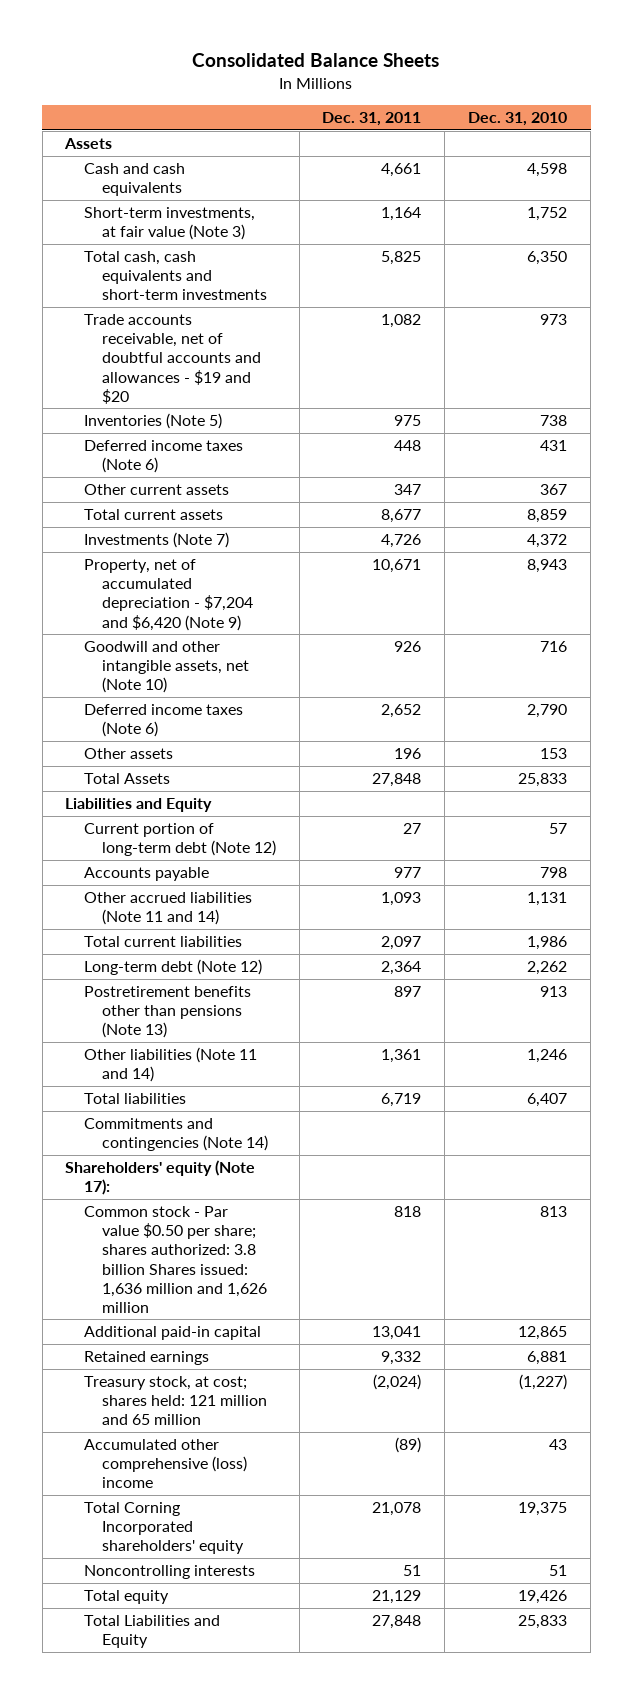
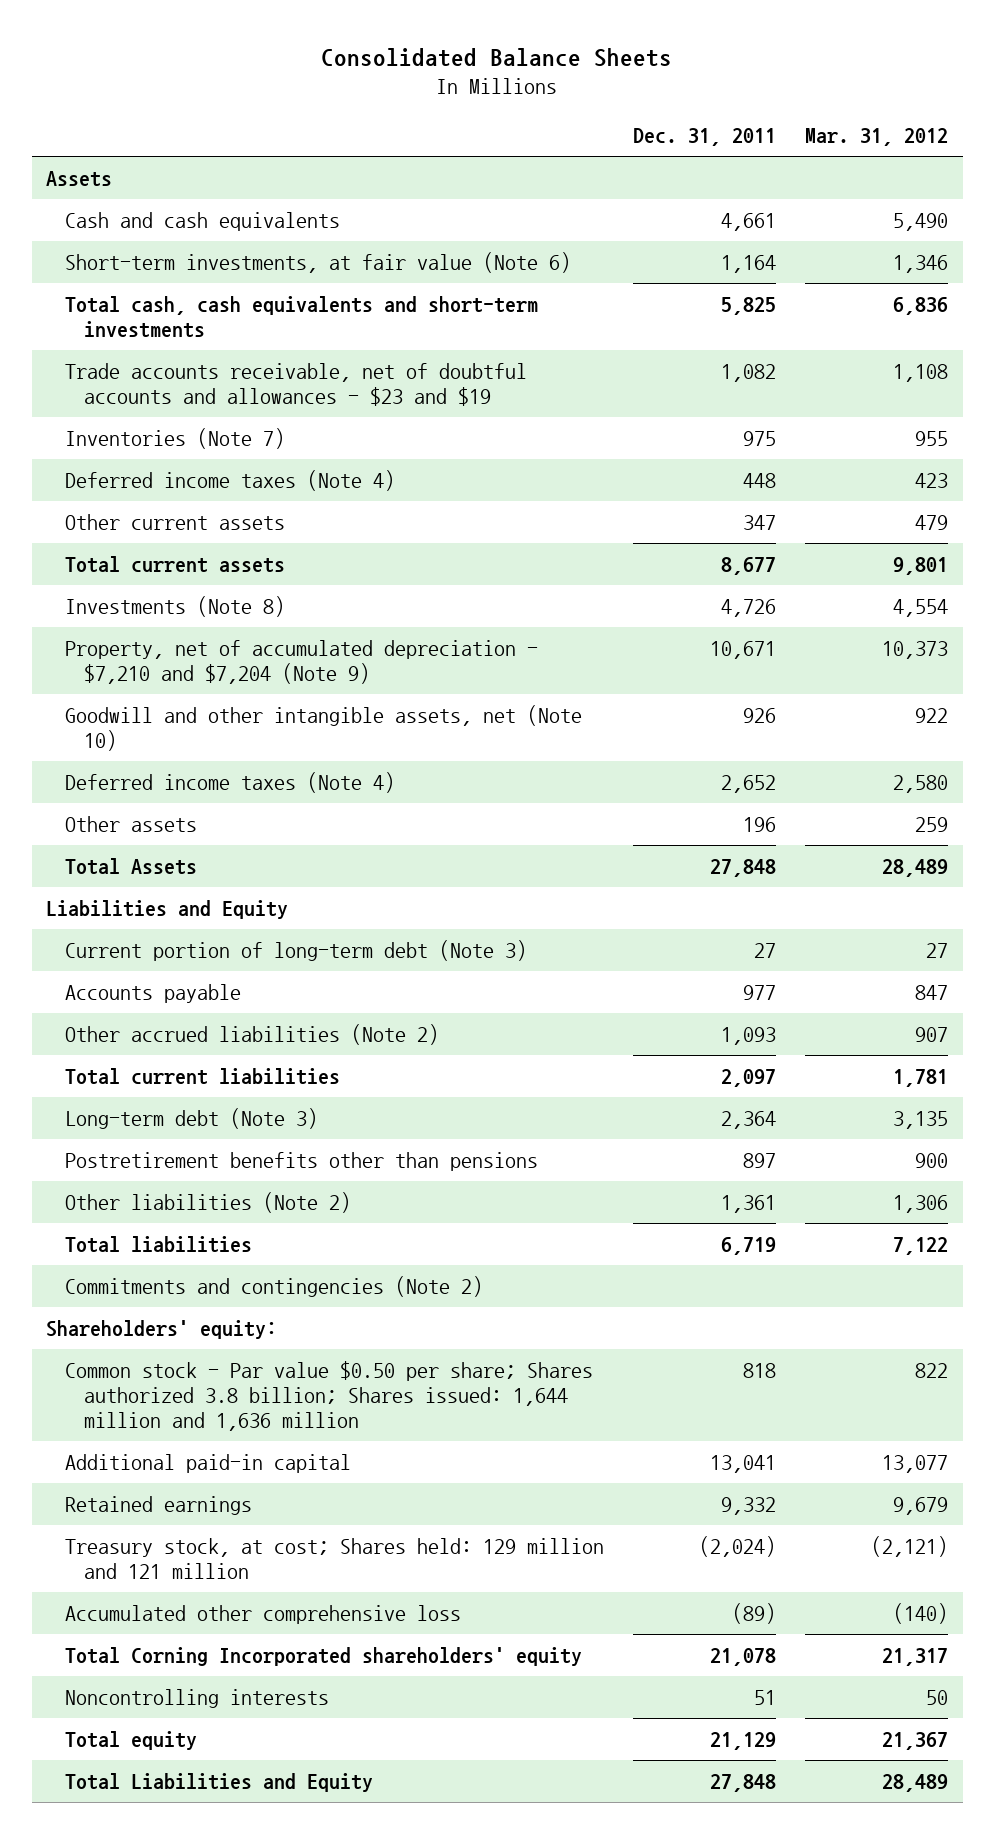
[468,112,568,127] Dec. 31, 2010 -> none
none -> [805,128,949,147] Mar. 31, 2012
[83,207,255,241] Short-term investments, at fair value (Note 3) -> [65,251,572,273] Short-term investments, at fair value (Note 6)
[83,314,261,404] Trade accounts receivable, net of doubtful accounts and allowances - $19 and $20 -> [65,362,528,407] Trade accounts receivable, net of doubtful accounts and allowances - $23 and $19
[83,413,222,430] Inventories (Note 5) -> [65,427,286,449] Inventories (Note 7)
[83,440,243,474] Deferred income taxes (Note 6) -> [65,469,396,491] Deferred income taxes (Note 4)
[83,532,229,549] Investments (Note 7) -> [65,595,286,617] Investments (Note 8)
[83,559,253,631] Property, net of accumulated depreciation - $7,204 and $6,420 (Note 9) -> [65,639,539,685] Property, net of accumulated depreciation - $7,210 and $7,204 (Note 9)
[83,704,243,738] Deferred income taxes (Note 6) -> [65,771,396,793] Deferred income taxes (Note 4)
[83,823,276,857] Current portion of long-term debt (Note 12) -> [65,939,528,961] Current portion of long-term debt (Note 3)
[83,892,252,926] Other accrued liabilities (Note 11 and 14) -> [65,1023,440,1045] Other accrued liabilities (Note 2)
[83,959,262,976] Long-term debt (Note 12) -> [65,1107,319,1129] Long-term debt (Note 3)
[83,986,251,1039] Postretirement benefits other than pensions (Note 13) -> [65,1151,539,1171] Postretirement benefits other than pensions
[83,1047,257,1083] Other liabilities (Note 11 and 14) -> [65,1191,352,1213] Other liabilities (Note 2)
[83,1118,268,1152] Commitments and contingencies (Note 14) -> [65,1275,484,1297] Commitments and contingencies (Note 2)
[65,1160,256,1196] Shareholders' equity (Note 17): -> [46,1319,278,1339] Shareholders' equity:
[83,1206,267,1313] Common stock - Par value $0.50 per share; shares authorized: 3.8 billion Shares issued: 1,636 million and 1,626 million -> [65,1360,594,1432] Common stock - Par value $0.50 per share; Shares authorized 3.8 billion; Shares issued: 1,644 million and 1,636 million
[83,1376,267,1426] Treasury stock, at cost; shares held: 121 million and 65 million -> [65,1537,605,1580] Treasury stock, at cost; Shares held: 129 million and 121 million
[83,1439,247,1489] Accumulated other comprehensive (loss) income -> [65,1604,462,1624] Accumulated other comprehensive loss

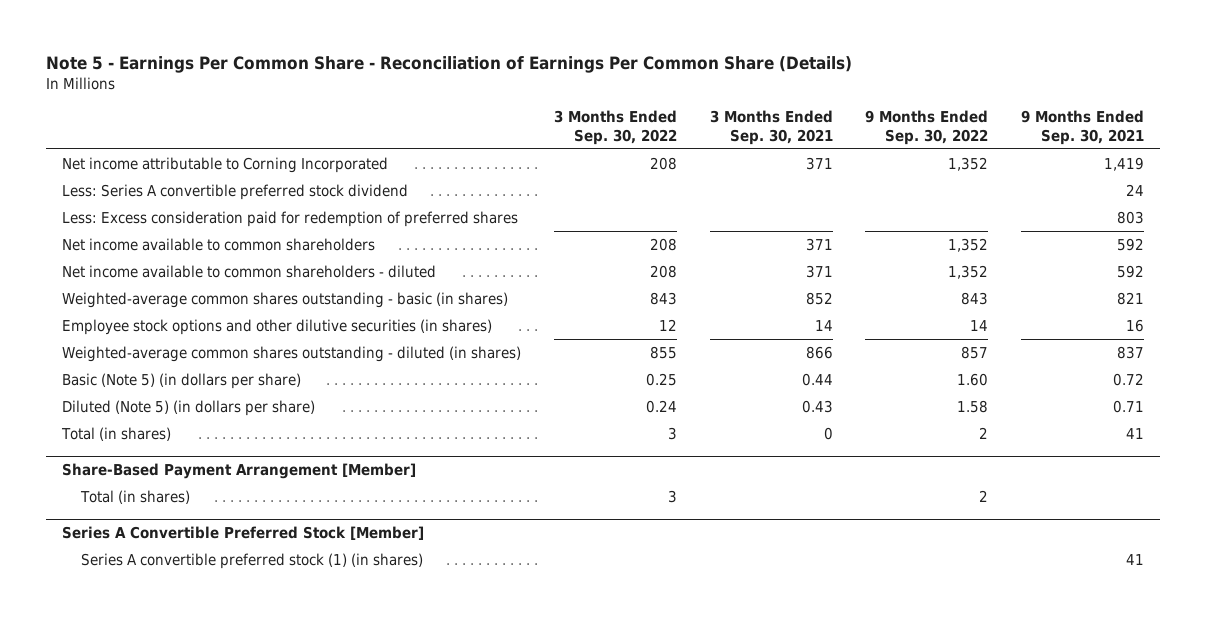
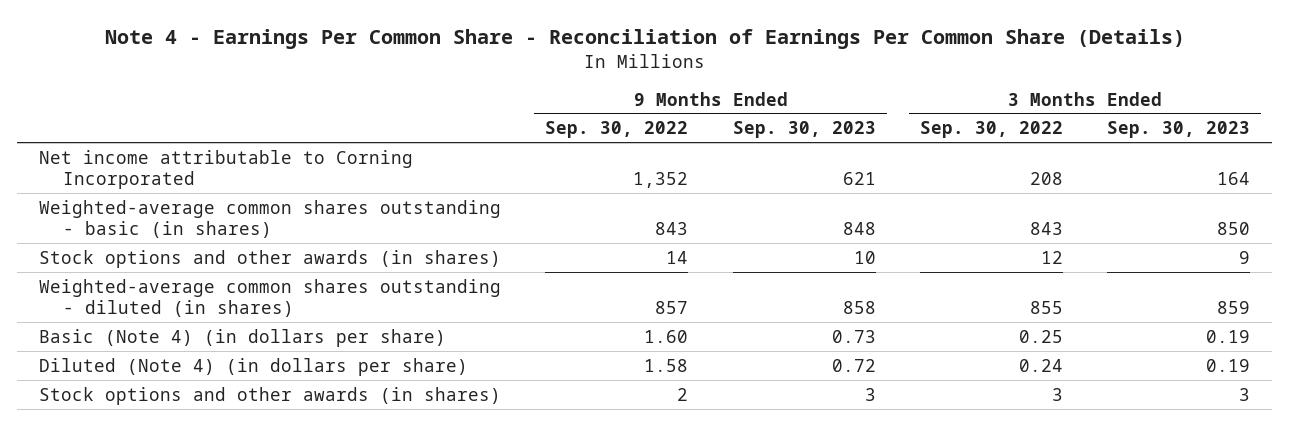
[45,55,852,73] Note 5 - Earnings Per Common Share - Reconciliation of Earnings Per Common Share (Details) -> [104,29,1185,50] Note 4 - Earnings Per Common Share - Reconciliation of Earnings Per Common Share (Details)
[709,110,833,145] 3 Months Ended Sep. 30, 2021 -> none
[1021,110,1145,145] 9 Months Ended Sep. 30, 2021 -> none
none -> [732,121,876,139] Sep. 30, 2023
none -> [1106,121,1250,139] Sep. 30, 2023
[62,183,409,200] Less: Series A convertible preferred stock dividend -> none
[62,210,519,227] Less: Excess consideration paid for redemption of preferred shares -> none
[62,237,376,251] Net income available to common shareholders -> none
[62,264,437,278] Net income available to common shareholders - diluted -> none
[62,318,493,335] Employee stock options and other dilutive securities (in shares) -> [39,249,502,268] Stock options and other awards (in shares)
[62,463,417,480] Share-Based Payment Arrangement [Member] -> none
[79,489,190,504] Total (in shares) -> none
[62,526,425,541] Series A Convertible Preferred Stock [Member] -> none
[80,552,423,569] Series A convertible preferred stock (1) (in shares) -> none
[62,372,302,389] Basic (Note 5) (in dollars per share) -> [39,328,447,347] Basic (Note 4) (in dollars per share)
[62,399,316,416] Diluted (Note 5) (in dollars per share) -> [39,357,469,376] Diluted (Note 4) (in dollars per share)
[61,426,172,441] Total (in shares) -> [39,386,502,405] Stock options and other awards (in shares)

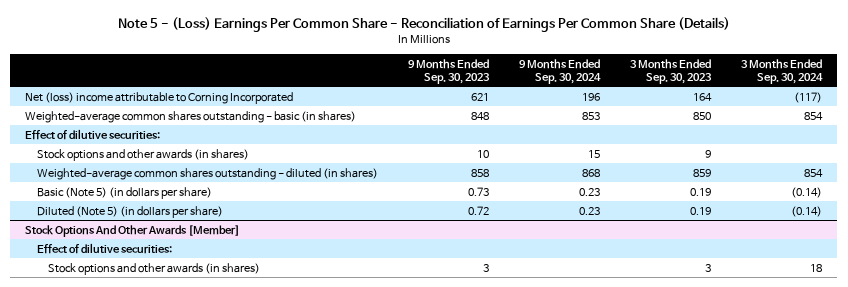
[104,29,1185,50] Note 4 - Earnings Per Common Share - Reconciliation of Earnings Per Common Share (Details) -> [117,16,730,32] Note 5 - (Loss) Earnings Per Common Share - Reconciliation of Earnings Per Common Share (Details)
[545,121,689,139] Sep. 30, 2022 -> none
[919,121,1063,139] Sep. 30, 2022 -> none
none -> [518,58,601,84] 9 Months Ended Sep. 30, 2024
none -> [741,58,824,84] 3 Months Ended Sep. 30, 2024
[39,149,414,189] Net income attributable to Corning Incorporated -> [25,91,294,104] Net (loss) income attributable to Corning Incorporated
none -> [25,128,161,140] Effect of dilutive securities:
[39,328,447,347] Basic (Note 4) (in dollars per share) -> [36,186,212,199] Basic (Note 5) (in dollars per share)
[39,357,469,376] Diluted (Note 4) (in dollars per share) -> [36,205,223,218] Diluted (Note 5) (in dollars per share)
none -> [25,224,241,237] Stock Options And Other Awards [Member]
none -> [36,242,172,254] Effect of dilutive securities:

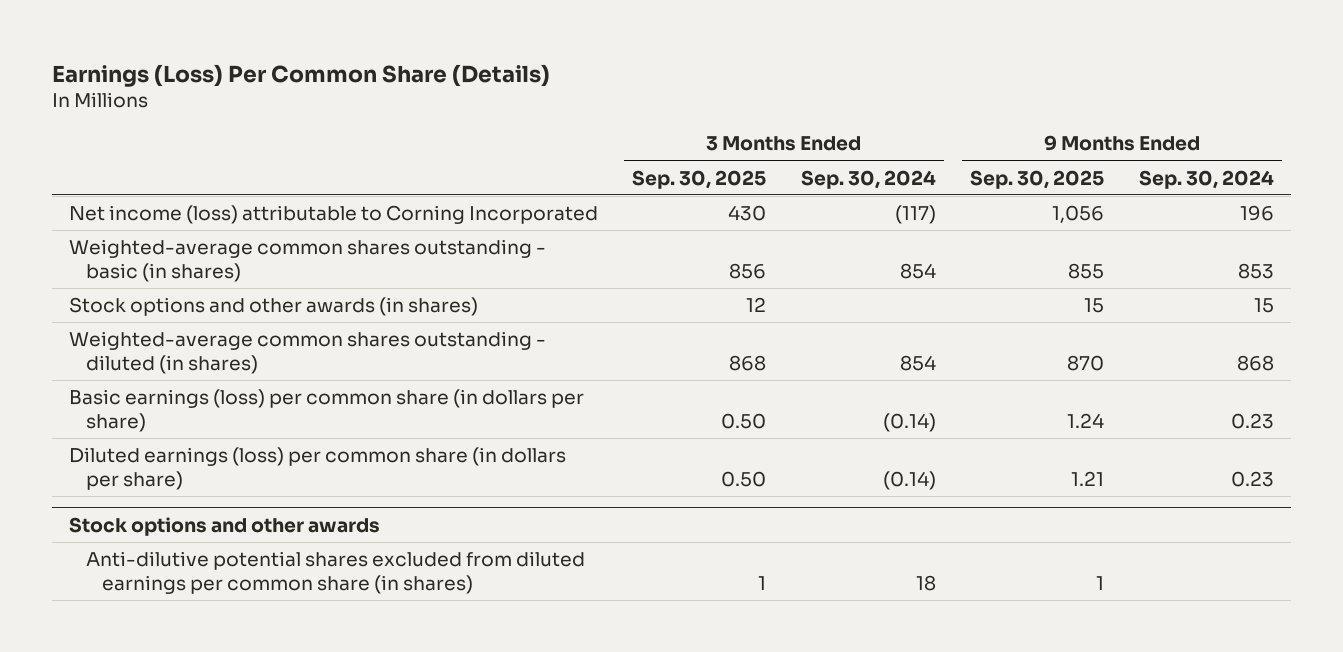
[117,16,730,32] Note 5 - (Loss) Earnings Per Common Share - Reconciliation of Earnings Per Common Share (Details) -> [51,63,550,87] Earnings (Loss) Per Common Share (Details)
[407,58,490,84] 9 Months Ended Sep. 30, 2023 -> none
[630,58,713,84] 3 Months Ended Sep. 30, 2023 -> none
none -> [632,169,767,189] Sep. 30, 2025
none -> [970,169,1105,189] Sep. 30, 2025
[25,91,294,104] Net (loss) income attributable to Corning Incorporated -> [69,205,599,225] Net income (loss) attributable to Corning Incorporated
[25,128,161,140] Effect of dilutive securities: -> none
[36,242,172,254] Effect of dilutive securities: -> none
[36,186,212,199] Basic (Note 5) (in dollars per share) -> [69,389,585,432] Basic earnings (loss) per common share (in dollars per share)
[36,205,223,218] Diluted (Note 5) (in dollars per share) -> [69,447,567,490] Diluted earnings (loss) per common share (in dollars per share)
[25,224,241,237] Stock Options And Other Awards [Member] -> [69,517,381,537] Stock options and other awards
[47,262,260,275] Stock options and other awards (in shares) -> [85,551,585,594] Anti-dilutive potential shares excluded from diluted earnings per common share (in shares)

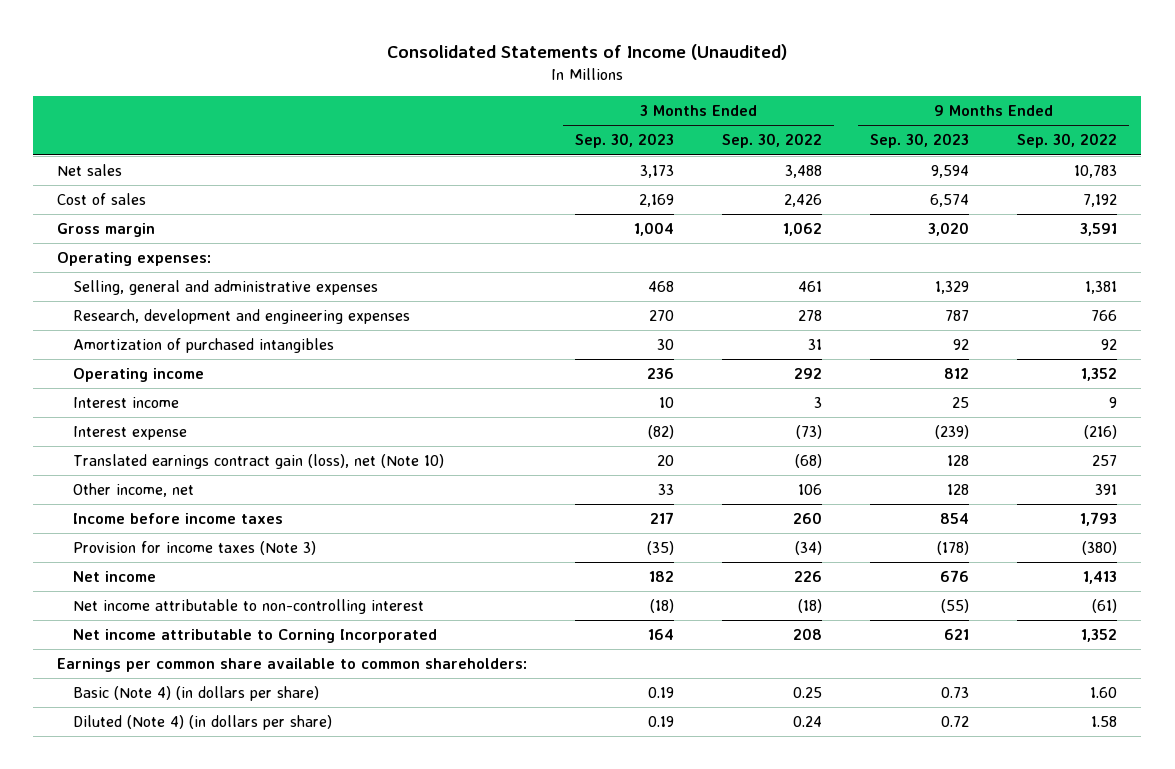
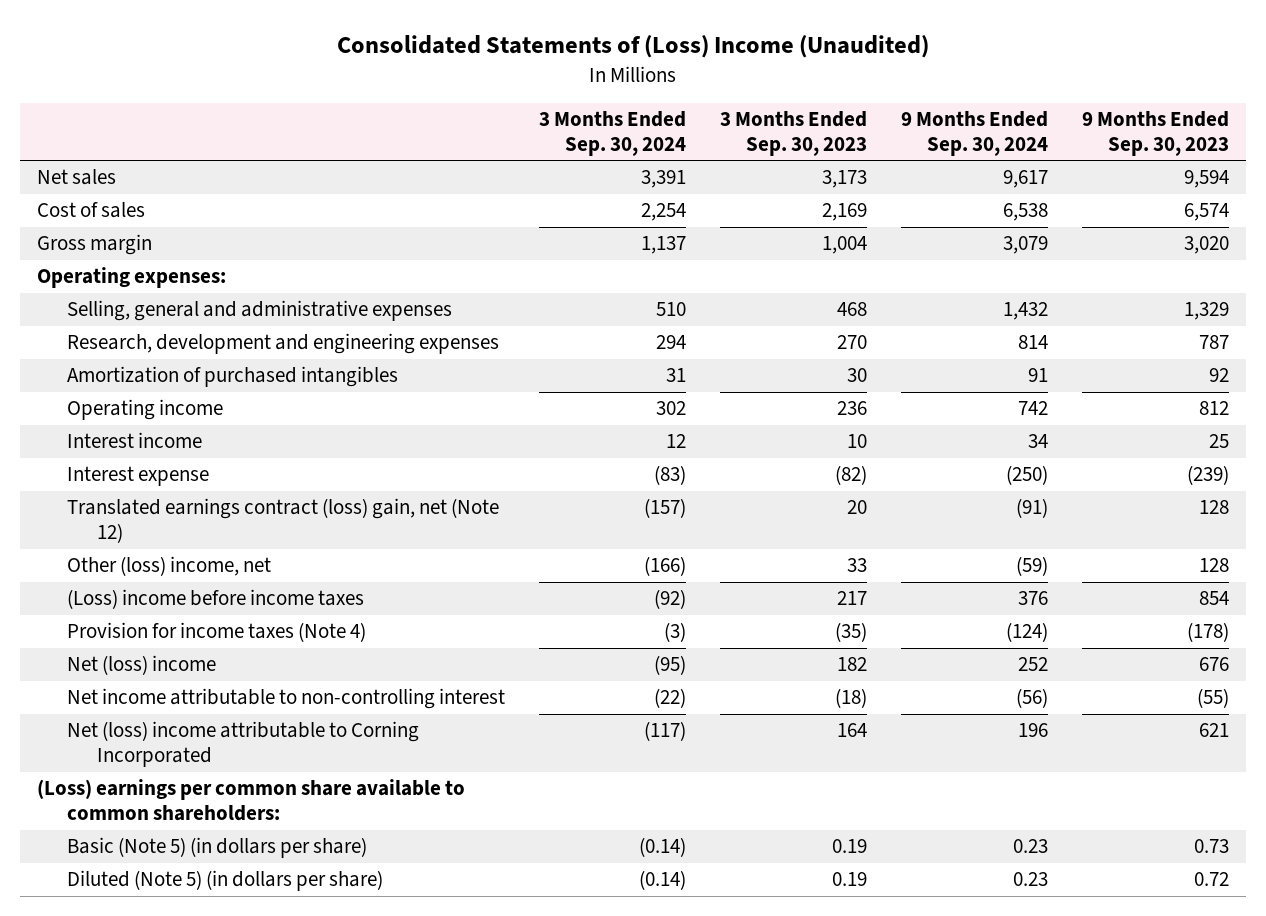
[387,44,788,61] Consolidated Statements of Income (Unaudited) -> [337,35,930,59] Consolidated Statements of (Loss) Income (Unaudited)
[722,133,823,149] Sep. 30, 2022 -> none
[1017,133,1118,149] Sep. 30, 2022 -> none
none -> [539,111,687,157] 3 Months Ended Sep. 30, 2024
none -> [901,111,1049,157] 9 Months Ended Sep. 30, 2024
[72,454,444,470] Translated earnings contract gain (loss), net (Note 10) -> [67,498,500,544] Translated earnings contract (loss) gain, net (Note 12)
[72,483,194,498] Other income, net -> [67,556,272,577] Other (loss) income, net
[72,513,283,525] Income before income taxes -> [67,589,365,610] (Loss) income before income taxes
[72,541,316,556] Provision for income taxes (Note 3) -> [67,622,367,643] Provision for income taxes (Note 4)
[72,571,156,583] Net income -> [67,655,217,676] Net (loss) income
[72,629,437,644] Net income attributable to Corning Incorporated -> [67,721,420,768] Net (loss) income attributable to Corning Incorporated
[57,658,528,673] Earnings per common share available to common shareholders: -> [37,779,466,822] (Loss) earnings per common share available to common shareholders:
[72,686,319,702] Basic (Note 4) (in dollars per share) -> [67,837,368,859] Basic (Note 5) (in dollars per share)
[72,715,332,731] Diluted (Note 4) (in dollars per share) -> [67,870,384,892] Diluted (Note 5) (in dollars per share)

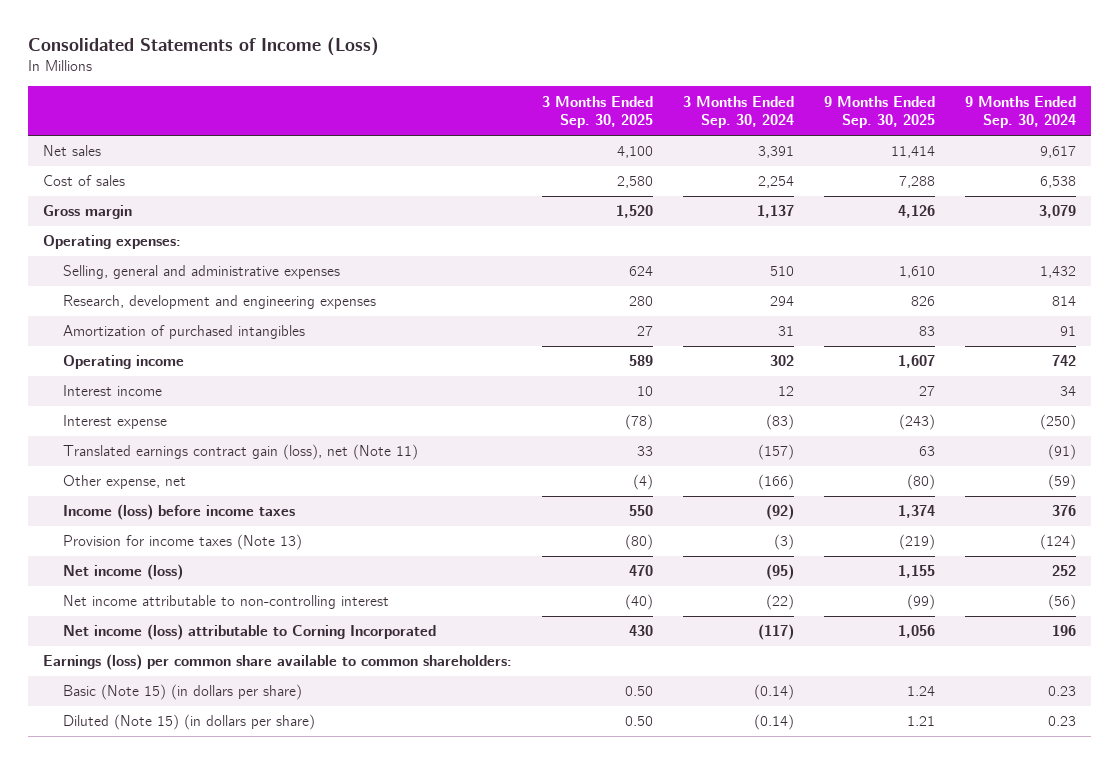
[337,35,930,59] Consolidated Statements of (Loss) Income (Unaudited) -> [27,37,379,57] Consolidated Statements of Income (Loss)
[720,111,868,157] 3 Months Ended Sep. 30, 2023 -> none
[1082,111,1230,157] 9 Months Ended Sep. 30, 2023 -> none
none -> [541,95,653,129] 3 Months Ended Sep. 30, 2025
none -> [823,95,935,129] 9 Months Ended Sep. 30, 2025
[67,498,500,544] Translated earnings contract (loss) gain, net (Note 12) -> [62,444,418,461] Translated earnings contract gain (loss), net (Note 11)
[67,556,272,577] Other (loss) income, net -> [62,475,186,490] Other expense, net
[67,589,365,610] (Loss) income before income taxes -> [62,504,295,521] Income (loss) before income taxes
[67,622,367,643] Provision for income taxes (Note 4) -> [62,534,302,551] Provision for income taxes (Note 13)
[67,655,217,676] Net (loss) income -> [62,564,183,581] Net income (loss)
[67,721,420,768] Net (loss) income attributable to Corning Incorporated -> [62,624,436,641] Net income (loss) attributable to Corning Incorporated
[37,779,466,822] (Loss) earnings per common share available to common shareholders: -> [42,654,512,671] Earnings (loss) per common share available to common shareholders:
[67,837,368,859] Basic (Note 5) (in dollars per share) -> [62,684,302,701] Basic (Note 15) (in dollars per share)
[67,870,384,892] Diluted (Note 5) (in dollars per share) -> [62,714,315,731] Diluted (Note 15) (in dollars per share)

